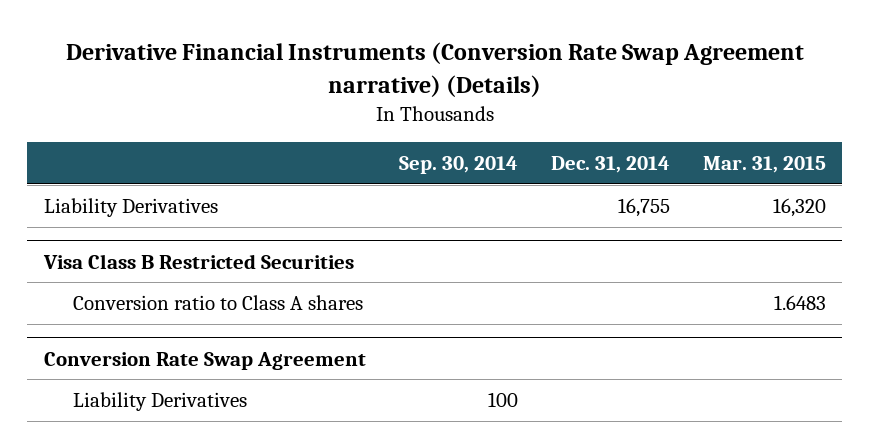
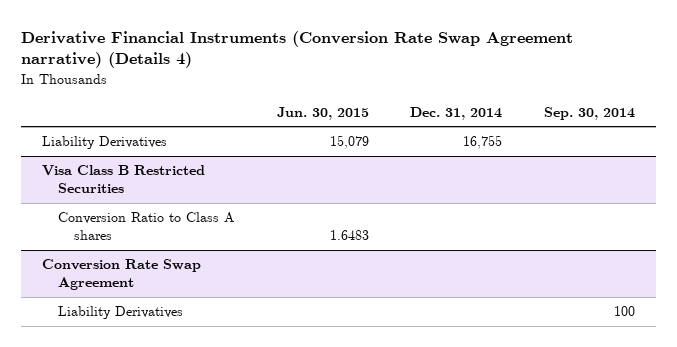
[65,41,804,97] Derivative Financial Instruments (Conversion Rate Swap Agreement narrative) (Details) -> [20,30,573,69] Derivative Financial Instruments (Conversion Rate Swap Agreement narrative) (Details 4)
[702,156,826,174] Mar. 31, 2015 -> none
none -> [276,106,369,120] Jun. 30, 2015
[72,295,363,311] Conversion ratio to Class A shares -> [57,212,235,241] Conversion Ratio to Class A shares

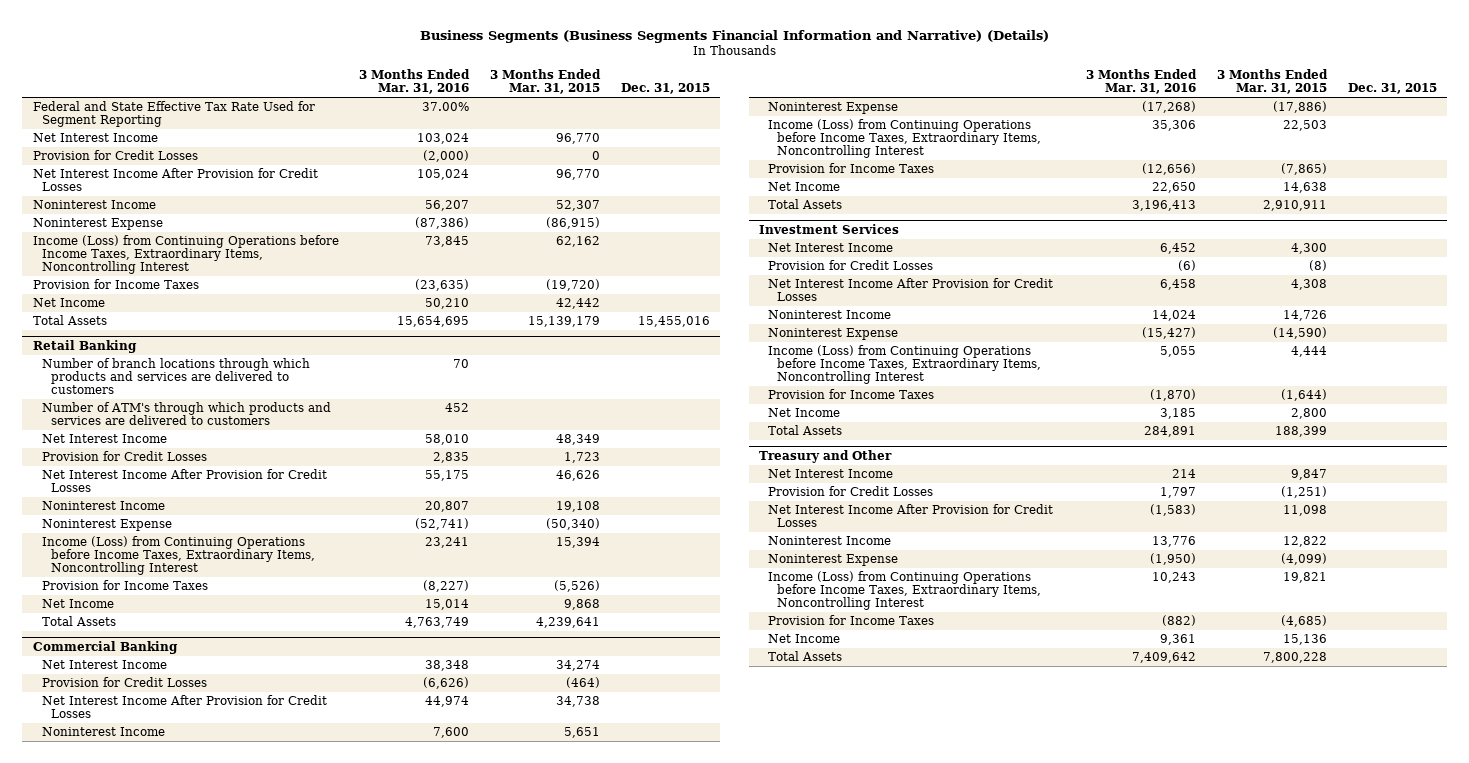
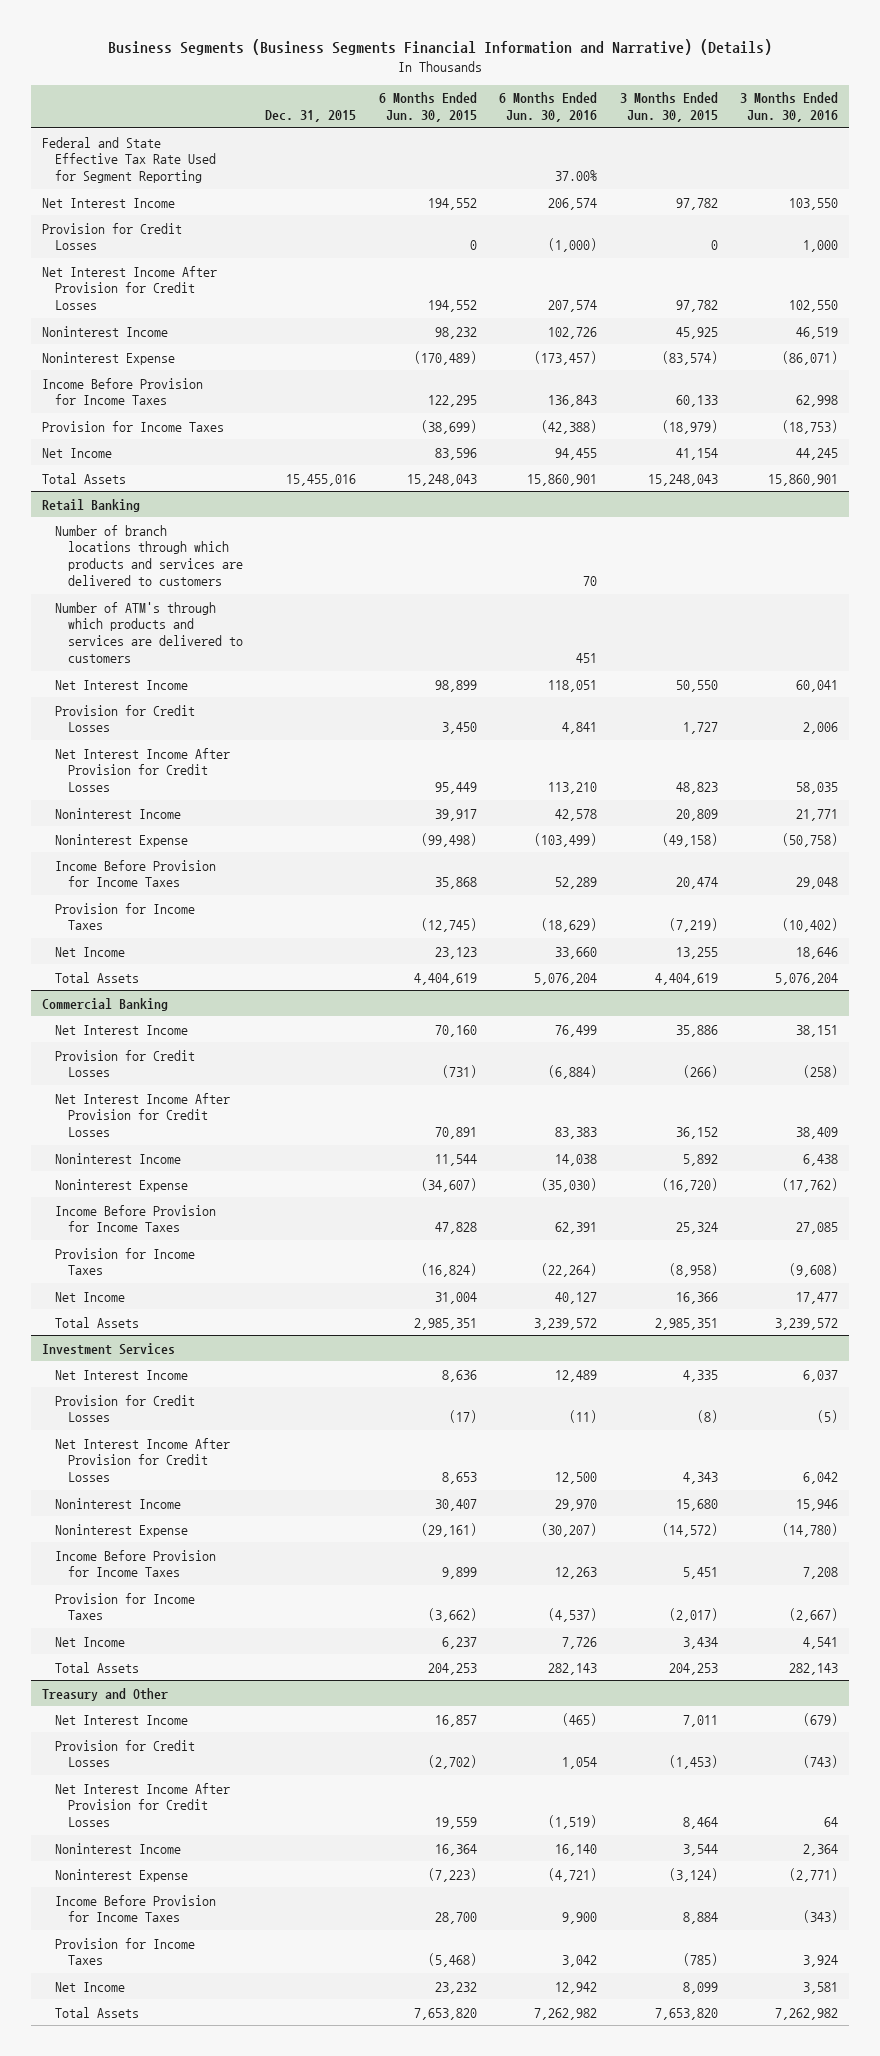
[359,69,471,95] 3 Months Ended Mar. 31, 2016 -> none
[490,69,602,95] 3 Months Ended Mar. 31, 2015 -> none
none -> [378,92,477,123] 6 Months Ended Jun. 30, 2015
none -> [499,92,598,123] 6 Months Ended Jun. 30, 2016
none -> [619,92,718,123] 3 Months Ended Jun. 30, 2015
none -> [740,92,839,123] 3 Months Ended Jun. 30, 2016
[32,235,339,275] Income (Loss) from Continuing Operations before Income Taxes, Extraordinary Items, Noncontrolling Interest -> [41,377,203,406] Income Before Provision for Income Taxes
[41,536,315,576] Income (Loss) from Continuing Operations before Income Taxes, Extraordinary Items, Noncontrolling Interest -> [54,859,216,888] Income Before Provision for Income Taxes
[768,119,1042,159] Income (Loss) from Continuing Operations before Income Taxes, Extraordinary Items, Noncontrolling Interest -> [54,1204,216,1233] Income Before Provision for Income Taxes
[768,345,1042,385] Income (Loss) from Continuing Operations before Income Taxes, Extraordinary Items, Noncontrolling Interest -> [54,1549,216,1578] Income Before Provision for Income Taxes
[768,571,1042,611] Income (Loss) from Continuing Operations before Income Taxes, Extraordinary Items, Noncontrolling Interest -> [54,1894,216,1923] Income Before Provision for Income Taxes

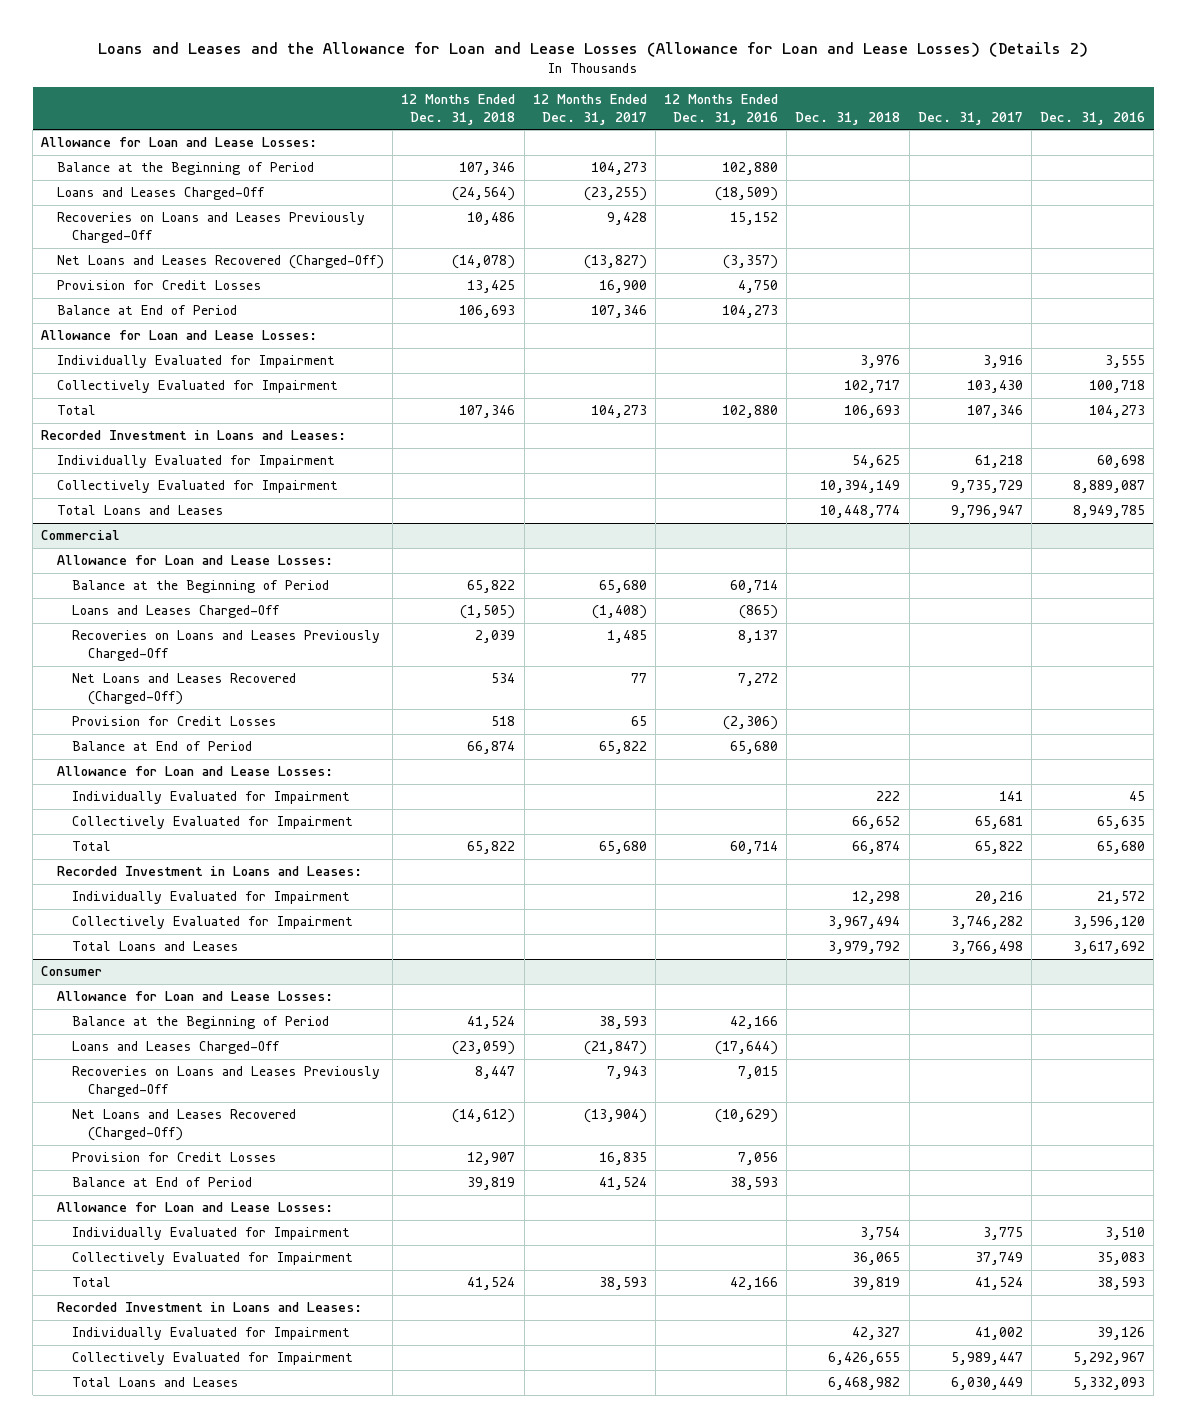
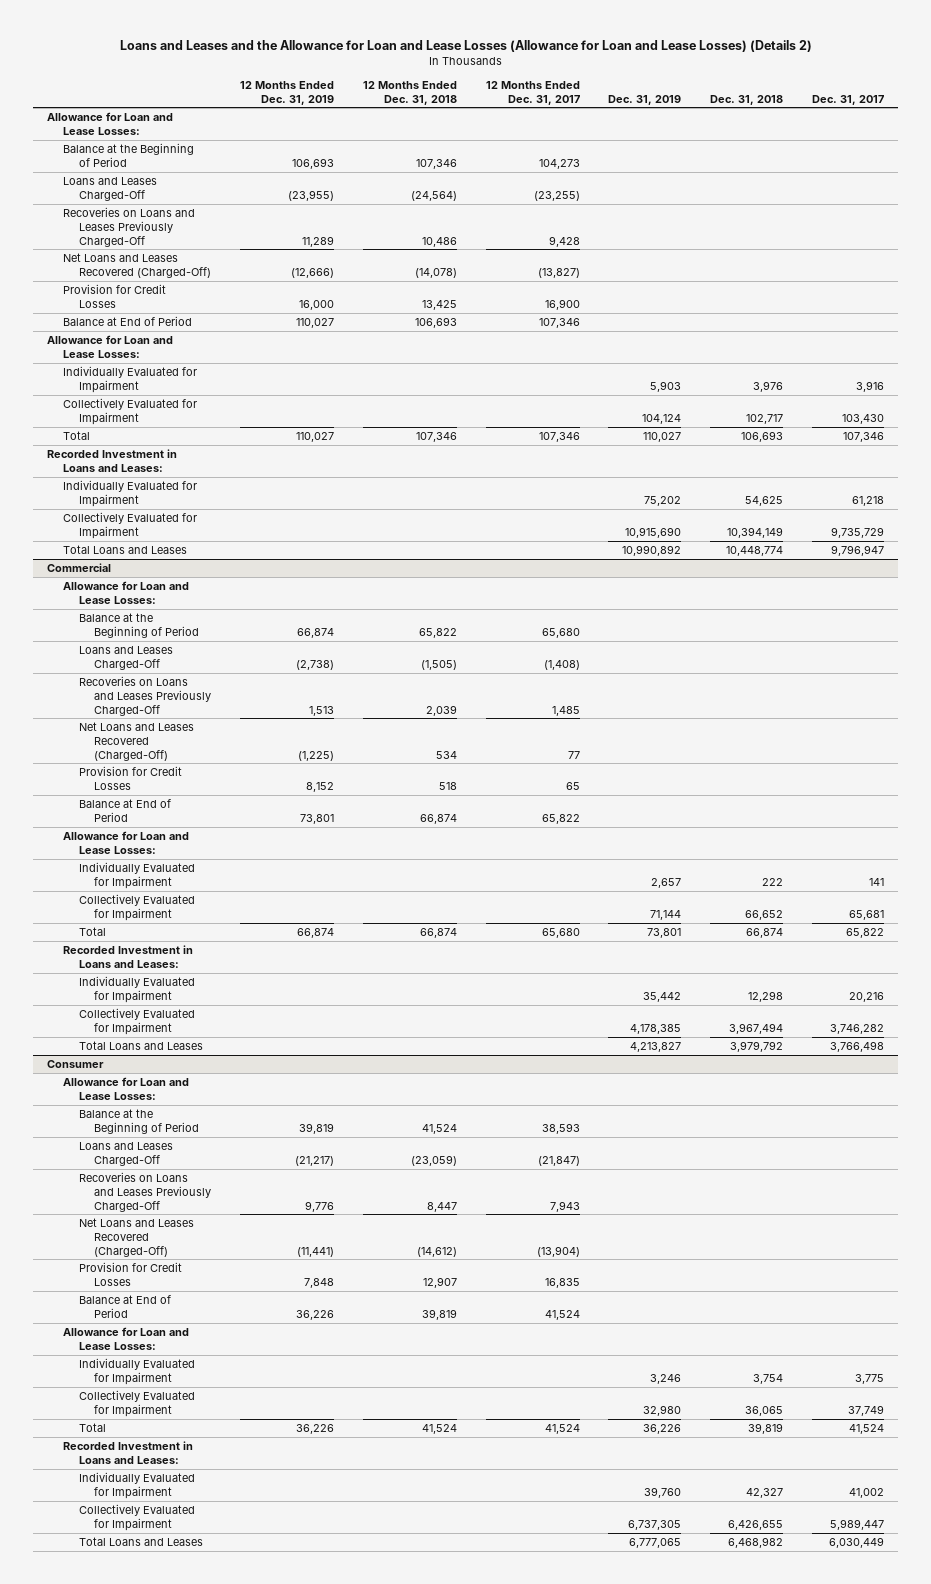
[664,93,779,125] 12 Months Ended Dec. 31, 2016 -> none
[1040,111,1146,125] Dec. 31, 2016 -> none
none -> [240,80,335,105] 12 Months Ended Dec. 31, 2019
none -> [608,94,682,105] Dec. 31, 2019
[590,405,647,419] 104,273 -> [538,431,580,442] 107,346
[467,841,516,855] 65,822 -> [419,927,457,938] 66,874
[598,1277,647,1291] 38,593 -> [544,1423,580,1434] 41,524

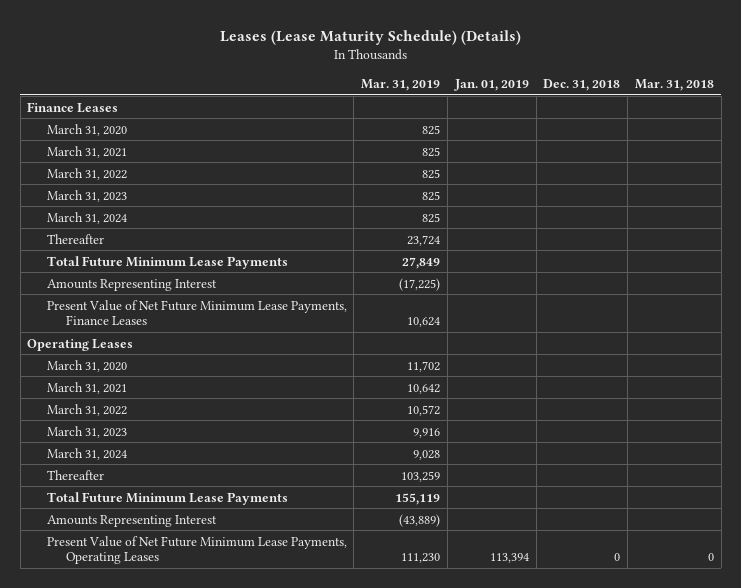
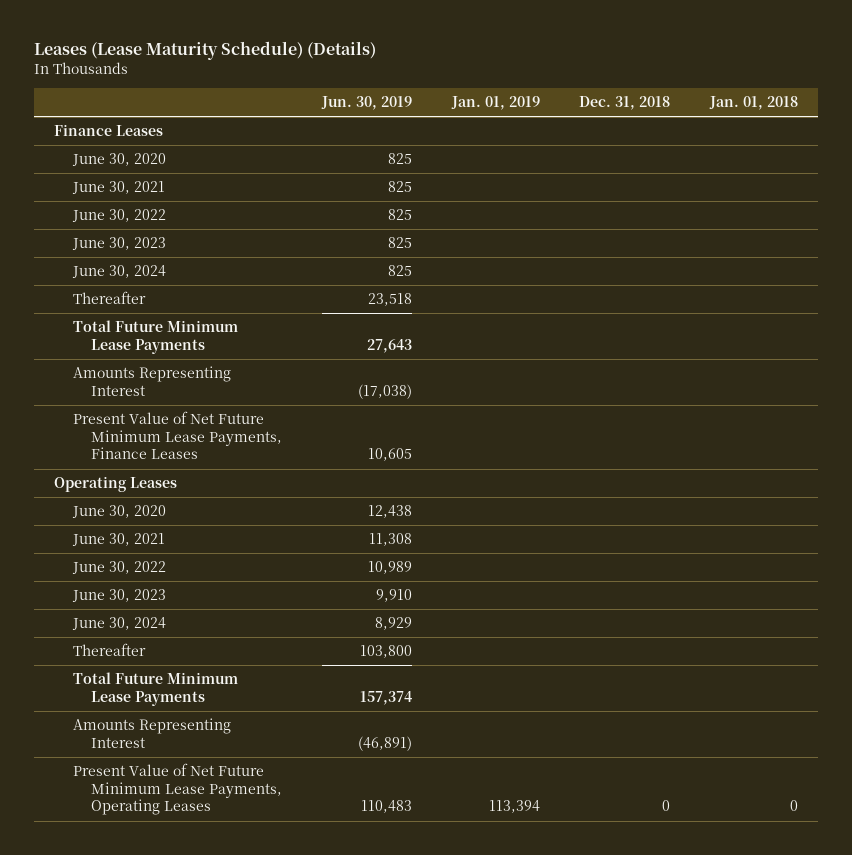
[361,79,441,92] Mar. 31, 2019 -> none
[634,79,714,92] Mar. 31, 2018 -> none
none -> [320,96,412,111] Jun. 30, 2019
none -> [708,96,798,111] Jan. 01, 2018
[46,123,127,136] March 31, 2020 -> [71,153,166,167] June 30, 2020
[46,145,127,158] March 31, 2021 -> [71,181,165,195] June 30, 2021
[46,167,127,180] March 31, 2022 -> [71,209,166,223] June 30, 2022
[46,189,127,202] March 31, 2023 -> [71,237,166,251] June 30, 2023
[46,211,127,224] March 31, 2024 -> [71,265,166,279] June 30, 2024
[46,359,127,372] March 31, 2020 -> [71,505,166,519] June 30, 2020
[46,381,127,394] March 31, 2021 -> [71,533,165,547] June 30, 2021
[46,403,127,416] March 31, 2022 -> [71,561,166,575] June 30, 2022
[46,425,127,438] March 31, 2023 -> [71,589,166,603] June 30, 2023
[46,447,127,460] March 31, 2024 -> [71,617,166,631] June 30, 2024

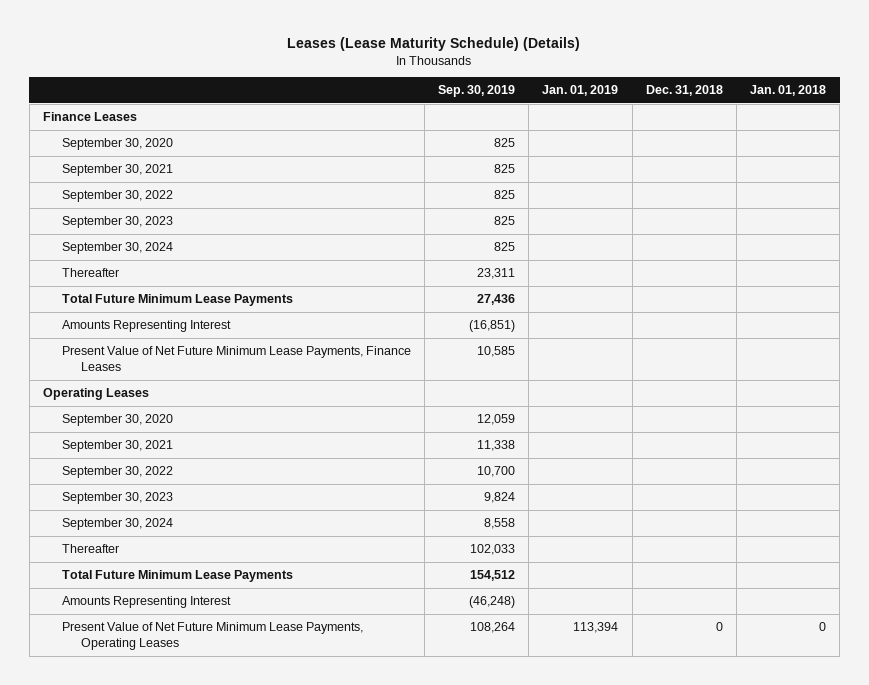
[320,96,412,111] Jun. 30, 2019 -> none
none -> [438,85,516,98] Sep. 30, 2019
[71,153,166,167] June 30, 2020 -> [61,138,173,151] September 30, 2020
[71,181,165,195] June 30, 2021 -> [61,164,173,177] September 30, 2021
[71,209,166,223] June 30, 2022 -> [61,190,173,203] September 30, 2022
[71,237,166,251] June 30, 2023 -> [61,216,173,229] September 30, 2023
[71,265,166,279] June 30, 2024 -> [61,242,173,255] September 30, 2024
[71,505,166,519] June 30, 2020 -> [61,414,173,427] September 30, 2020
[71,533,165,547] June 30, 2021 -> [61,440,173,453] September 30, 2021
[71,561,166,575] June 30, 2022 -> [61,466,173,479] September 30, 2022
[71,589,166,603] June 30, 2023 -> [61,492,173,505] September 30, 2023
[71,617,166,631] June 30, 2024 -> [61,518,173,531] September 30, 2024

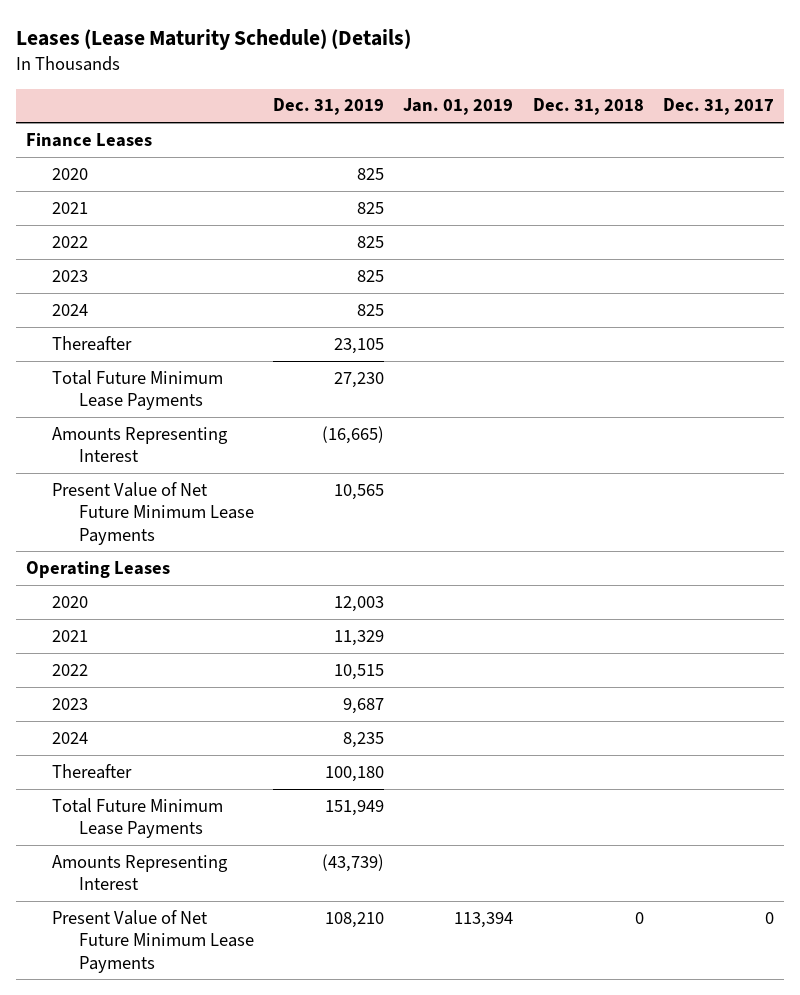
[438,85,516,98] Sep. 30, 2019 -> none
[750,85,827,97] Jan. 01, 2018 -> none
none -> [273,98,385,116] Dec. 31, 2019
none -> [663,98,775,116] Dec. 31, 2017
[61,138,173,151] September 30, 2020 -> [52,167,89,180] 2020
[61,164,173,177] September 30, 2021 -> [52,201,89,214] 2021
[61,190,173,203] September 30, 2022 -> [52,235,89,248] 2022
[61,216,173,229] September 30, 2023 -> [52,269,89,282] 2023
[61,242,173,255] September 30, 2024 -> [52,303,89,316] 2024
[61,346,411,371] Present Value of Net Future Minimum Lease Payments, Finance Leases -> [52,481,254,545] Present Value of Net Future Minimum Lease Payments
[61,414,173,427] September 30, 2020 -> [52,595,89,608] 2020
[61,440,173,453] September 30, 2021 -> [52,629,89,642] 2021
[61,466,173,479] September 30, 2022 -> [52,663,89,676] 2022
[61,492,173,505] September 30, 2023 -> [52,697,89,710] 2023
[61,518,173,531] September 30, 2024 -> [52,731,89,744] 2024
[61,622,363,650] Present Value of Net Future Minimum Lease Payments, Operating Leases -> [52,909,254,973] Present Value of Net Future Minimum Lease Payments

